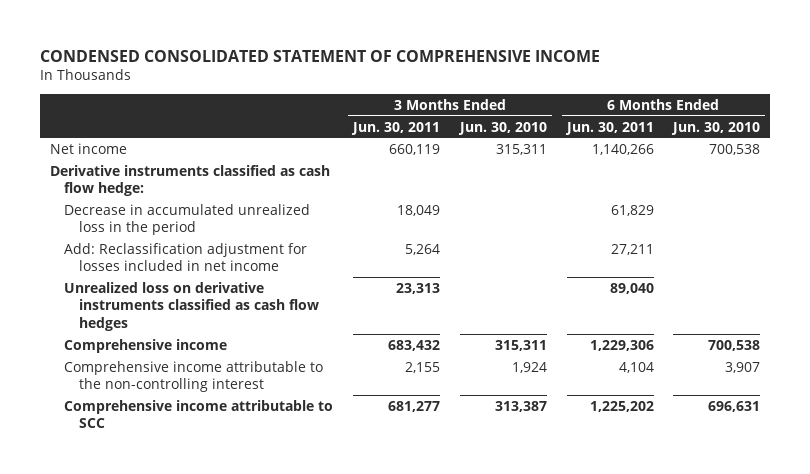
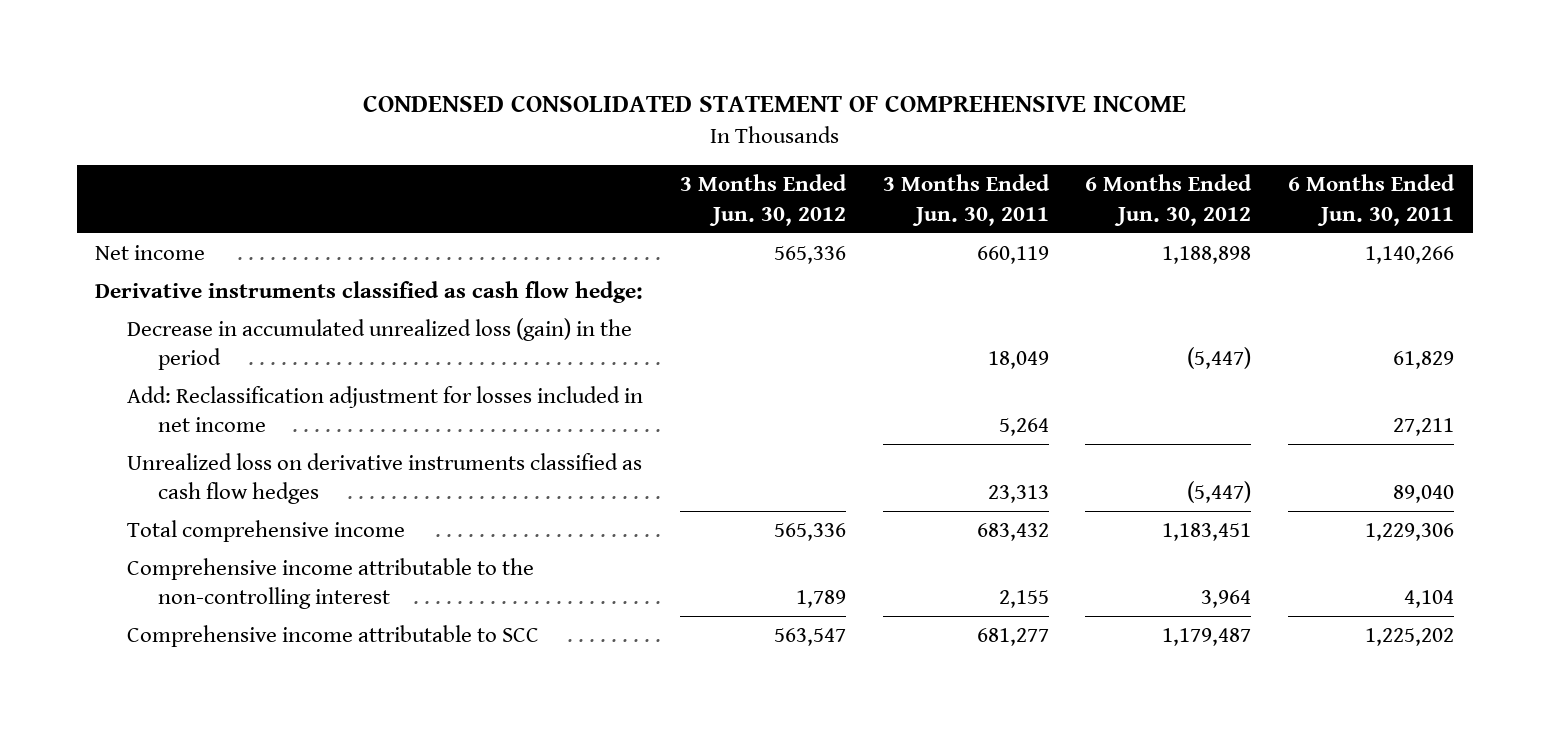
[457,121,547,135] Jun. 30, 2010 -> none
[671,121,761,135] Jun. 30, 2010 -> none
none -> [679,174,847,226] 3 Months Ended Jun. 30, 2012
none -> [1085,174,1253,226] 6 Months Ended Jun. 30, 2012
[64,203,311,236] Decrease in accumulated unrealized loss in the period -> [126,317,632,371] Decrease in accumulated unrealized loss (gain) in the period
[64,338,228,353] Comprehensive income -> [126,519,405,542] Total comprehensive income

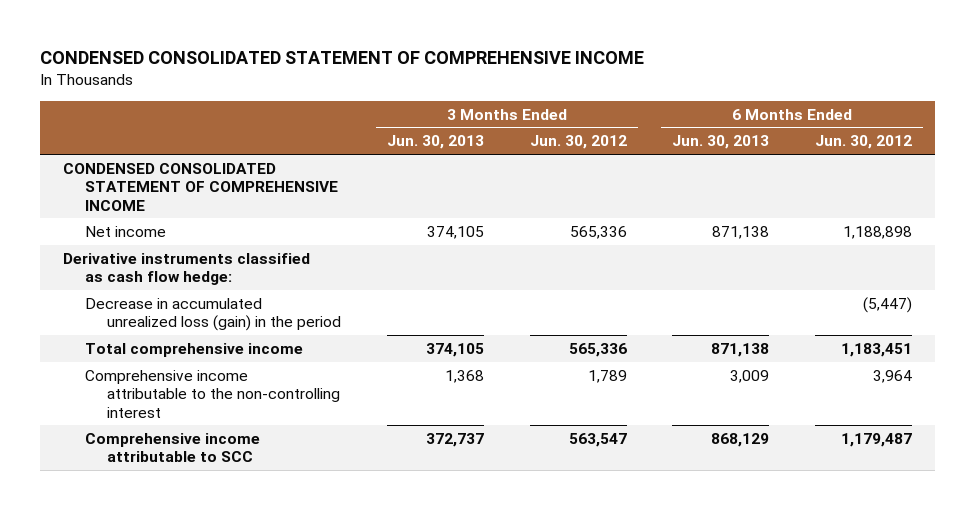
[882,174,1050,226] 3 Months Ended Jun. 30, 2011 -> none
[1288,174,1456,226] 6 Months Ended Jun. 30, 2011 -> none
none -> [387,135,485,150] Jun. 30, 2013
none -> [672,135,770,150] Jun. 30, 2013
none -> [62,162,339,211] CONDENSED CONSOLIDATED STATEMENT OF COMPREHENSIVE INCOME
[126,385,643,433] Add: Reclassification adjustment for losses included in net income -> none
[126,452,642,505] Unrealized loss on derivative instruments classified as cash flow hedges -> none

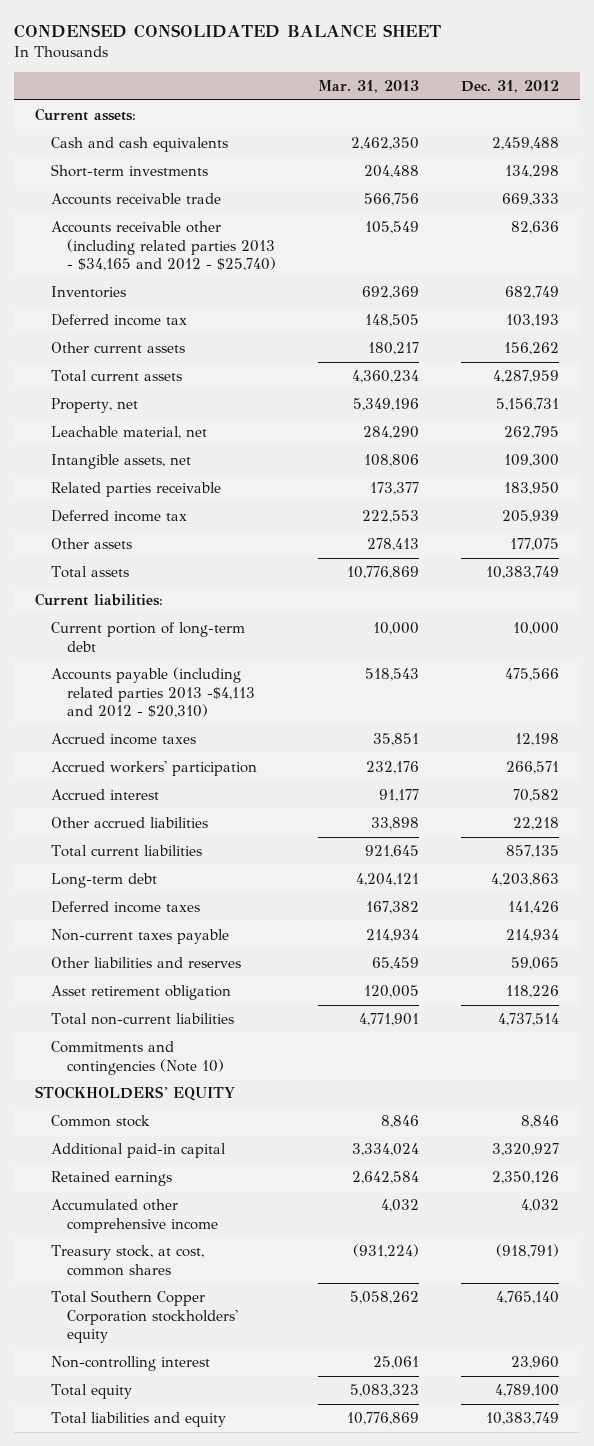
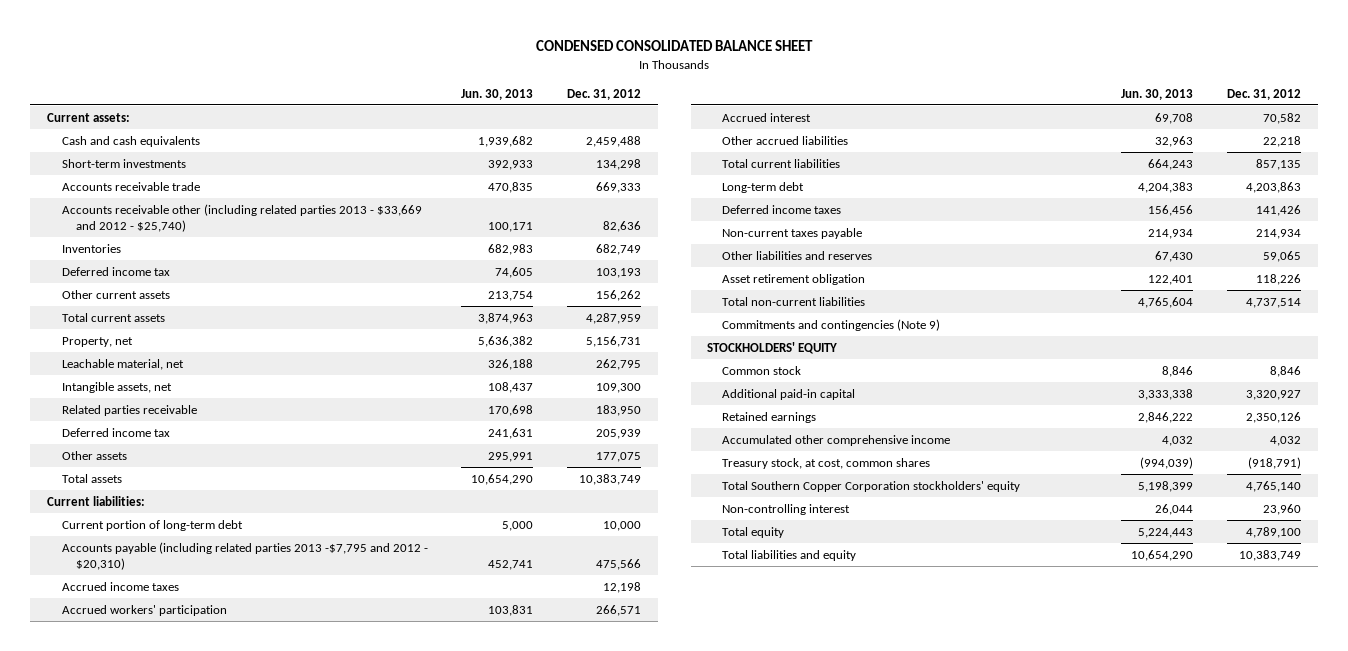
[318,79,420,93] Mar. 31, 2013 -> none
none -> [461,88,534,100] Jun. 30, 2013
[51,221,277,271] Accounts receivable other (including related parties 2013 - $34,165 and 2012 - $25,740) -> [61,203,422,232] Accounts receivable other (including related parties 2013 - $33,669 and 2012 - $25,740)
[51,667,256,718] Accounts payable (including related parties 2013 -$4,113 and 2012 - $20,310) -> [61,541,428,570] Accounts payable (including related parties 2013 -$7,795 and 2012 - $20,310)
[51,1041,225,1075] Commitments and contingencies (Note 10) -> [721,318,940,331] Commitments and contingencies (Note 9)

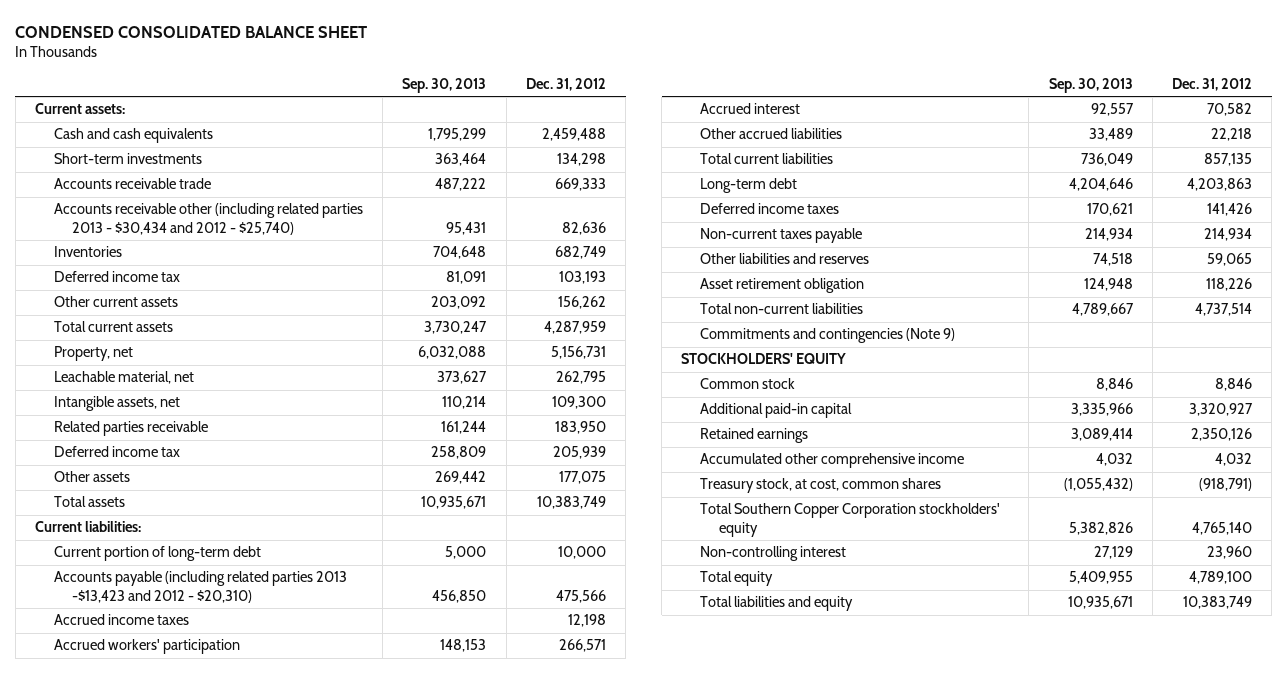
[461,88,534,100] Jun. 30, 2013 -> none
none -> [402,78,487,94] Sep. 30, 2013
[61,203,422,232] Accounts receivable other (including related parties 2013 - $33,669 and 2012 - $25,740) -> [53,203,363,235] Accounts receivable other (including related parties 2013 - $30,434 and 2012 - $25,740)
[61,541,428,570] Accounts payable (including related parties 2013 -$7,795 and 2012 - $20,310) -> [53,571,347,603] Accounts payable (including related parties 2013 -$13,423 and 2012 - $20,310)

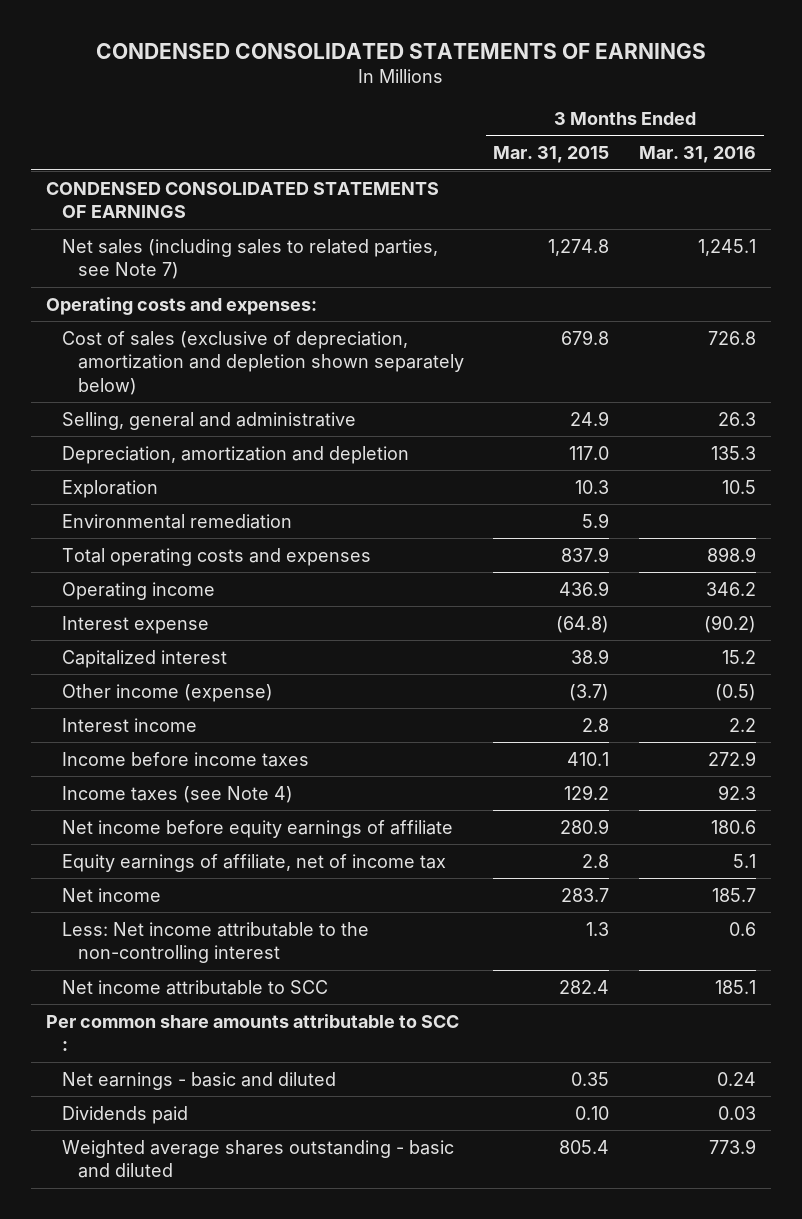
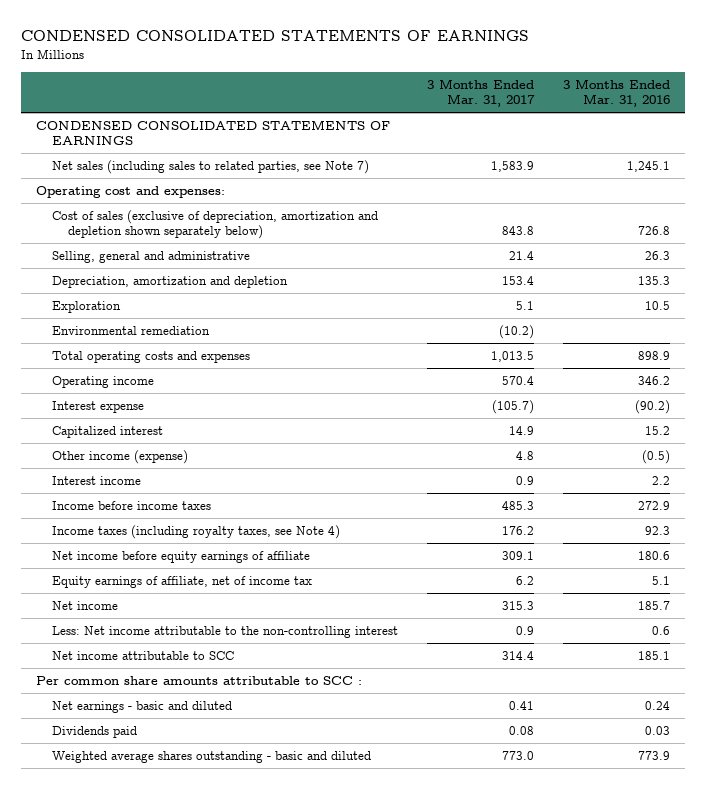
[493,146,610,164] Mar. 31, 2015 -> none
none -> [426,78,535,107] 3 Months Ended Mar. 31, 2017
[45,296,317,315] Operating costs and expenses: -> [35,186,225,199] Operating cost and expenses:
[61,785,293,803] Income taxes (see Note 4) -> [51,525,340,540] Income taxes (including royalty taxes, see Note 4)

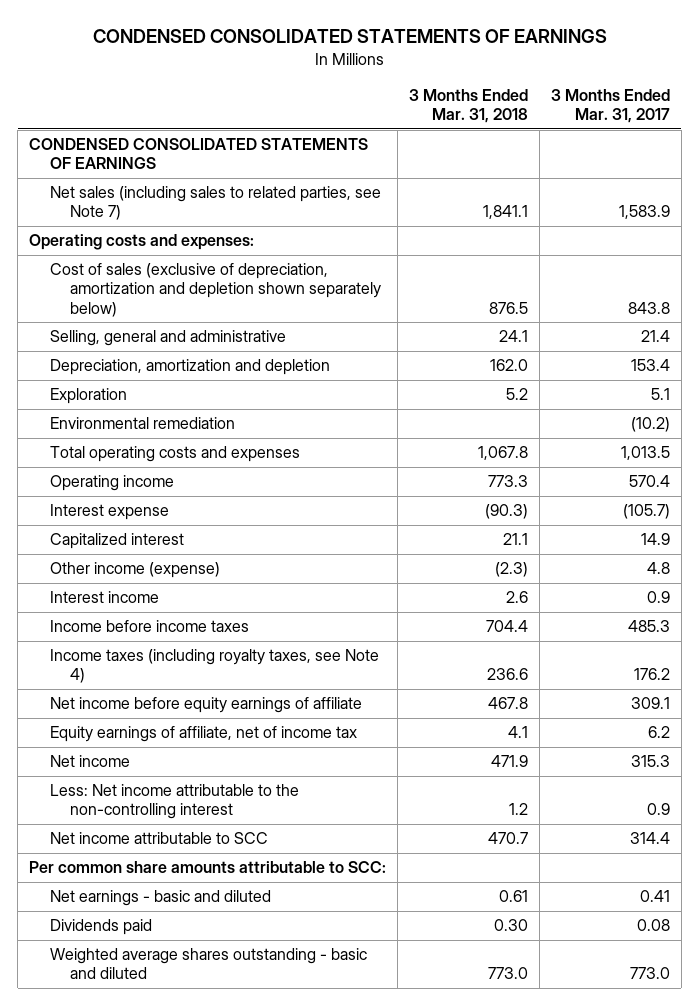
[563,78,671,107] 3 Months Ended Mar. 31, 2016 -> none
none -> [409,88,529,124] 3 Months Ended Mar. 31, 2018
[35,186,225,199] Operating cost and expenses: -> [29,234,255,251] Operating costs and expenses:
[35,676,362,686] Per common share amounts attributable to SCC : -> [29,861,387,874] Per common share amounts attributable to SCC:

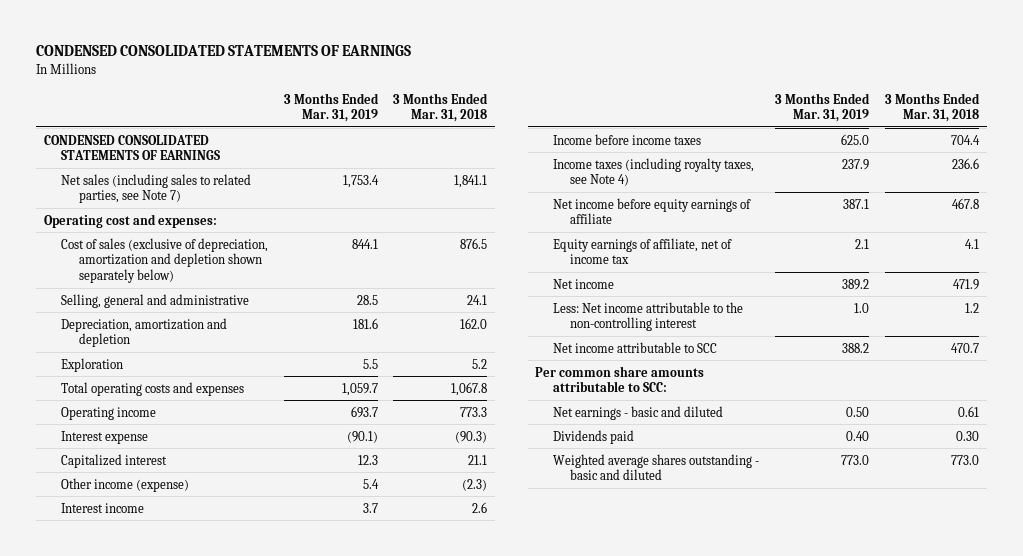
[550,88,670,124] 3 Months Ended Mar. 31, 2017 -> none
none -> [283,92,379,123] 3 Months Ended Mar. 31, 2019
[29,234,255,251] Operating costs and expenses: -> [43,213,217,228] Operating cost and expenses:
[49,417,235,430] Environmental remediation -> none

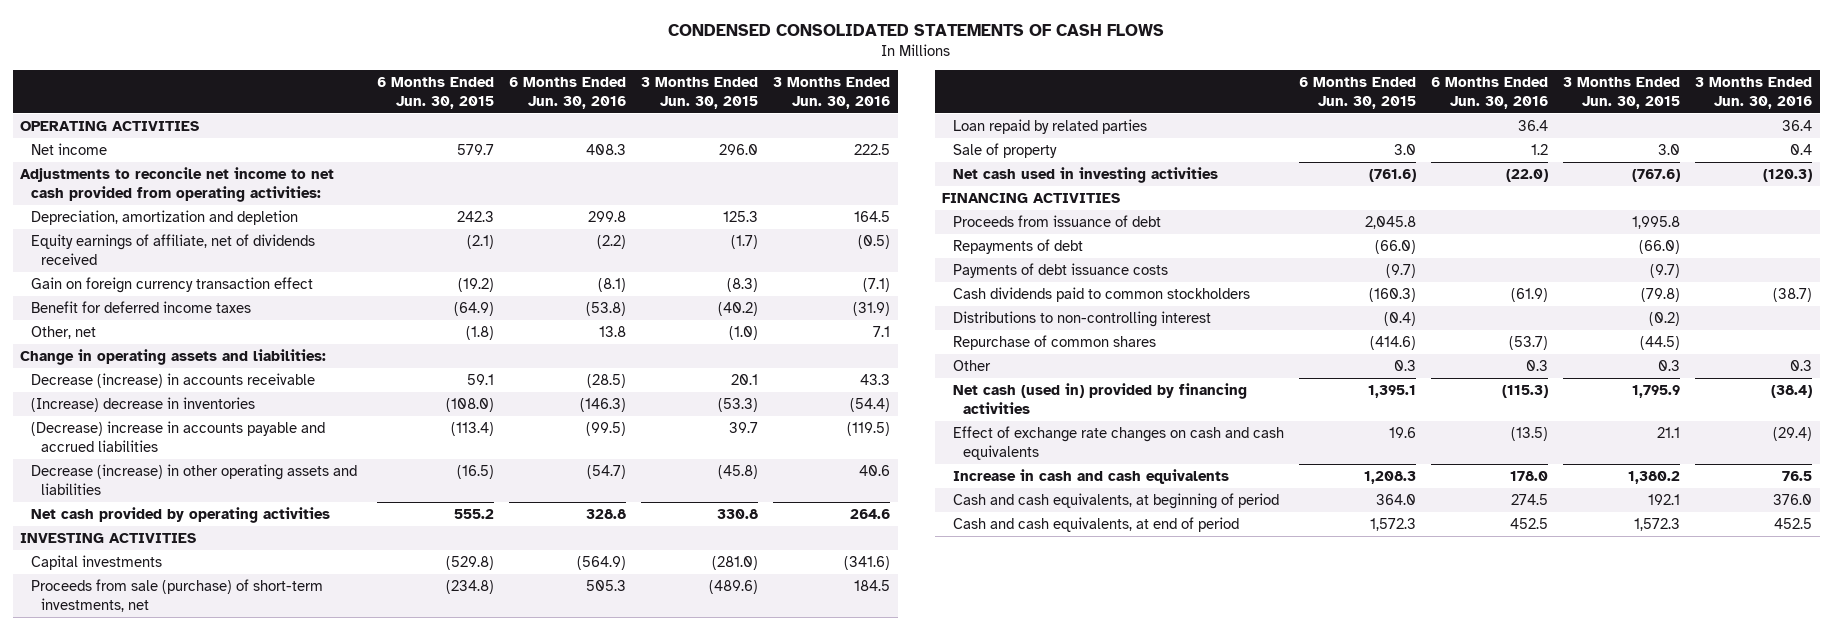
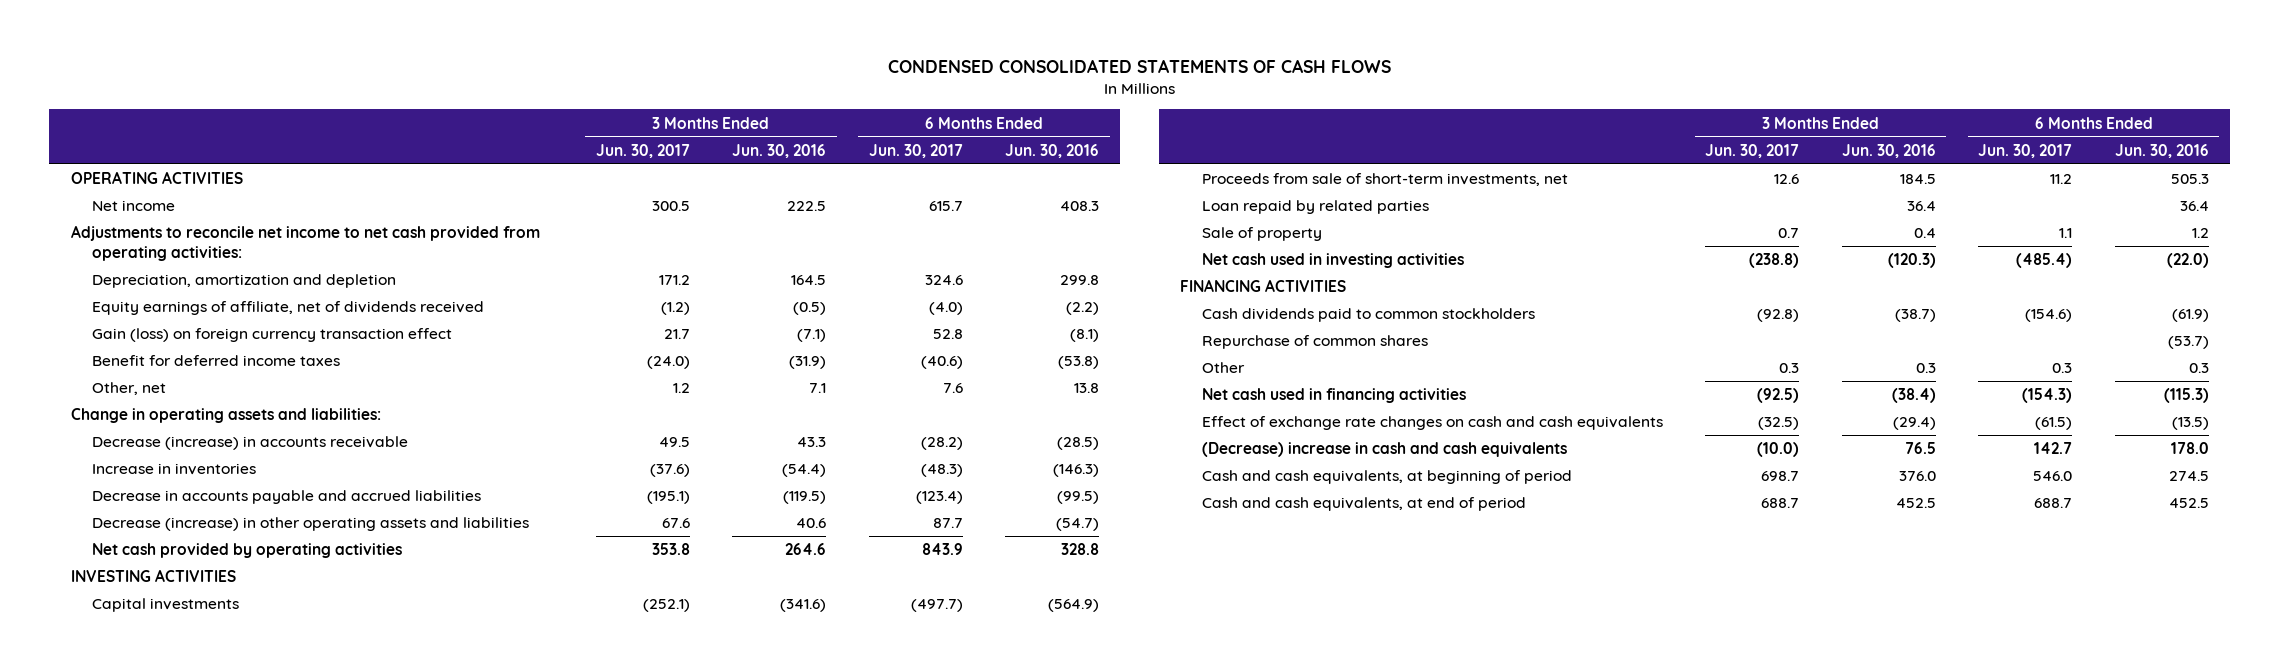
[377,77,495,110] 6 Months Ended Jun. 30, 2015 -> none
[641,77,759,110] 3 Months Ended Jun. 30, 2015 -> none
none -> [595,143,690,158] Jun. 30, 2017
none -> [868,143,963,158] Jun. 30, 2017
[30,276,313,293] Gain on foreign currency transaction effect -> [92,328,453,343] Gain (loss) on foreign currency transaction effect
[30,396,255,412] (Increase) decrease in inventories -> [92,463,257,476] Increase in inventories
[30,420,325,452] (Decrease) increase in accounts payable and accrued liabilities -> [92,490,482,505] Decrease in accounts payable and accrued liabilities
[30,578,323,612] Proceeds from sale (purchase) of short-term investments, net -> [1201,173,1568,187] Proceeds from sale of short-term investments, net
[952,214,1161,227] Proceeds from issuance of debt -> none
[952,238,1083,254] Repayments of debt -> none
[952,262,1168,278] Payments of debt issuance costs -> none
[952,310,1211,327] Distributions to non-controlling interest -> none
[952,382,1247,414] Net cash (used in) provided by financing activities -> [1201,388,1466,404] Net cash used in financing activities
[952,468,1229,484] Increase in cash and cash equivalents -> [1201,442,1567,458] (Decrease) increase in cash and cash equivalents

